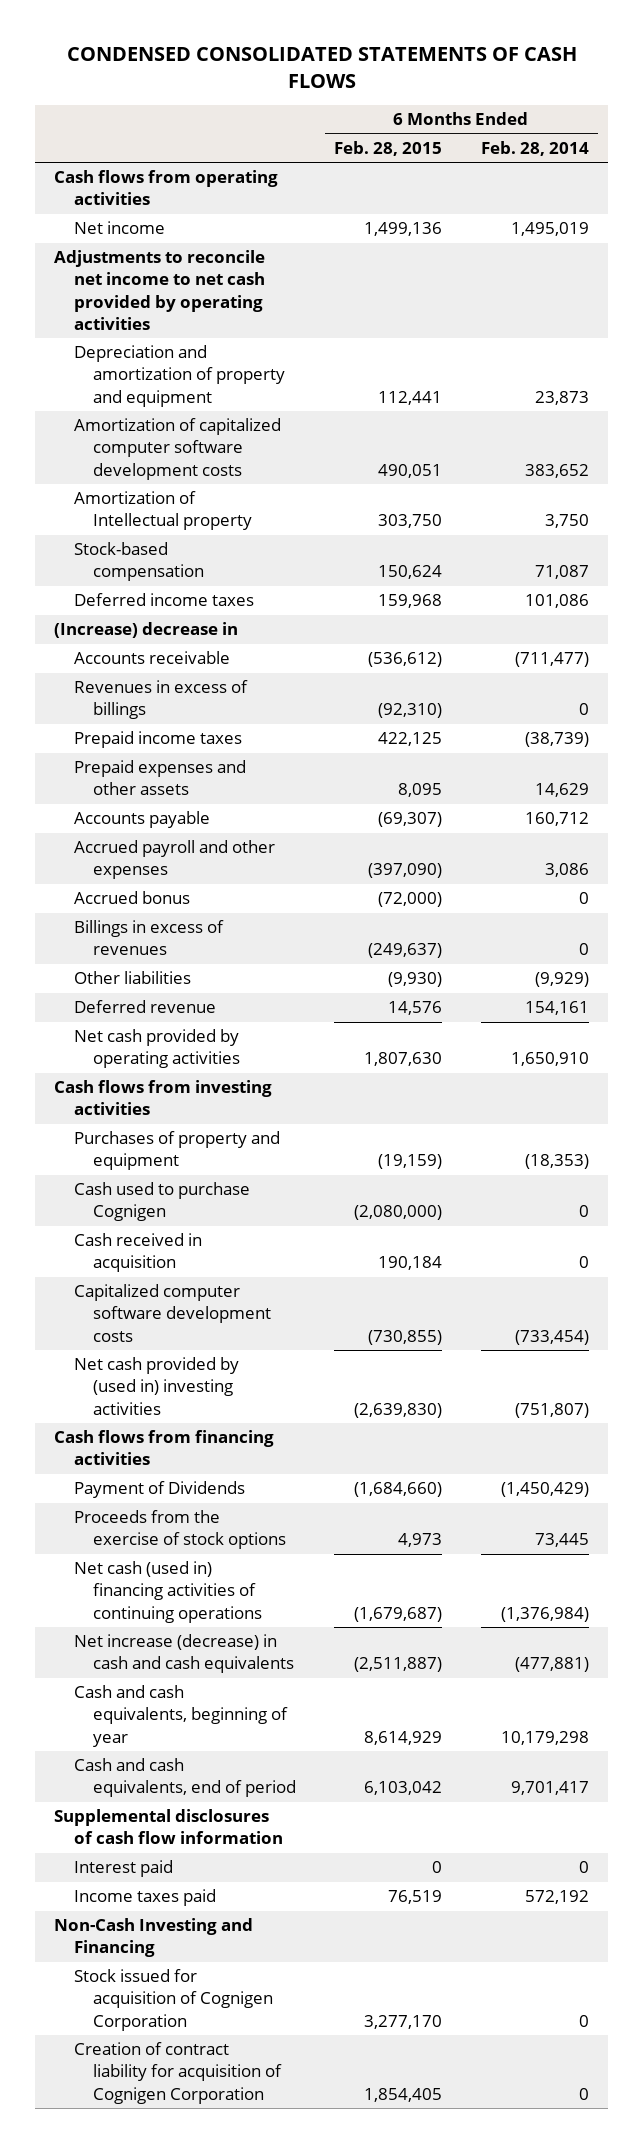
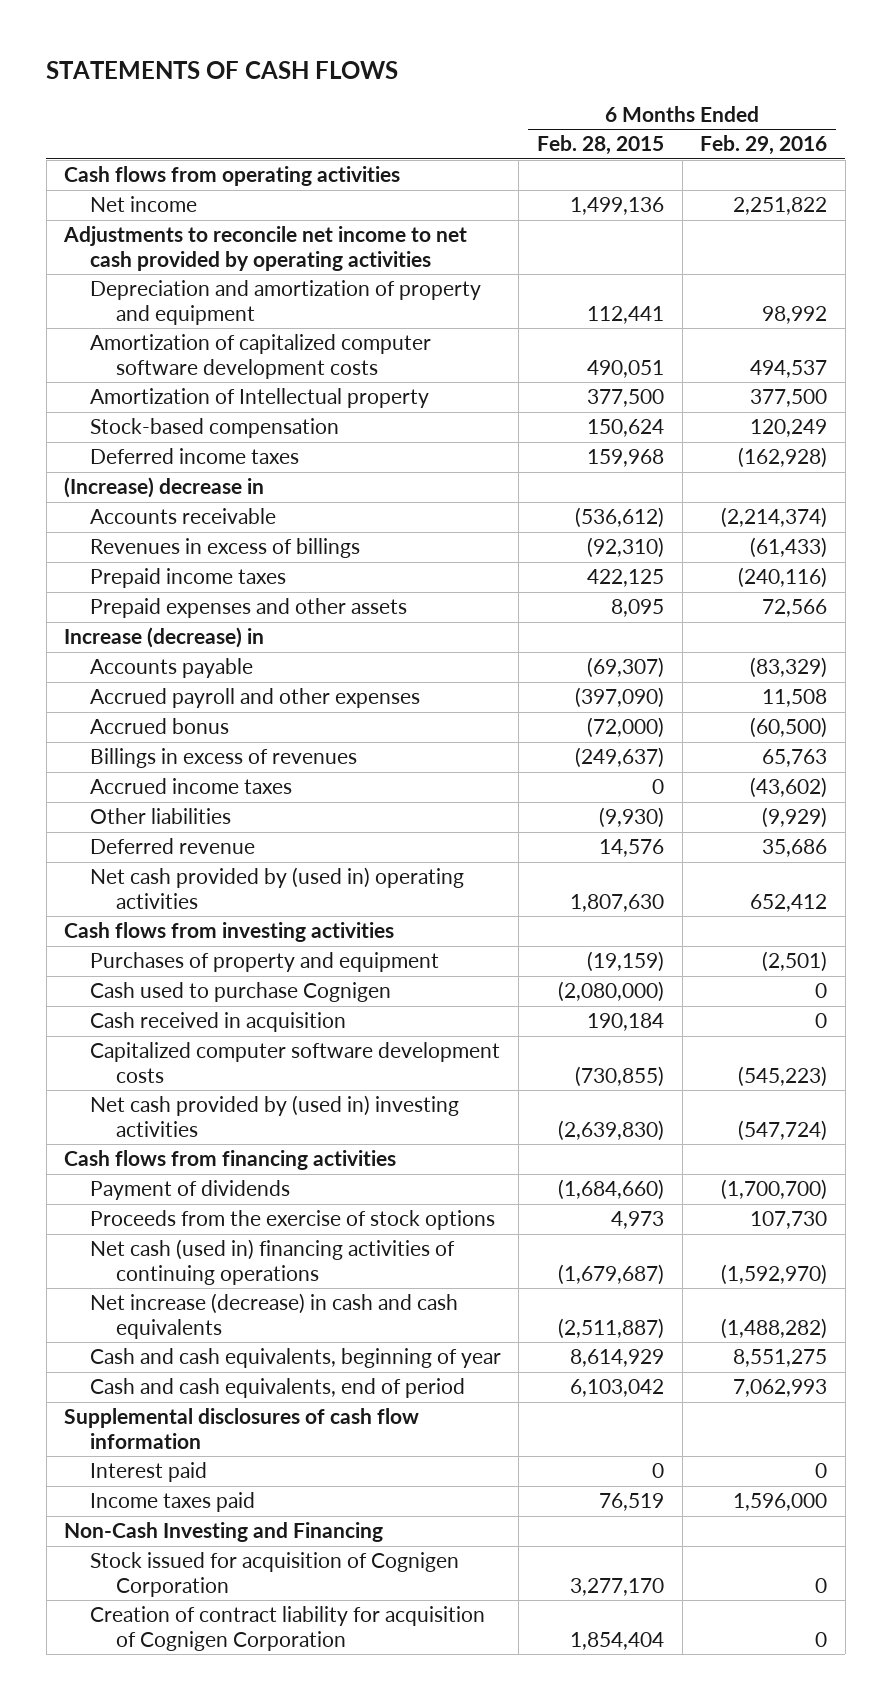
[66,47,577,88] CONDENSED CONSOLIDATED STATEMENTS OF CASH FLOWS -> [46,60,399,79] STATEMENTS OF CASH FLOWS
[480,140,589,156] Feb. 28, 2014 -> none
none -> [700,135,828,156] Feb. 29, 2016
[378,514,443,529] 303,750 -> [587,389,665,408] 377,500
none -> [64,627,265,649] Increase (decrease) in
none -> [89,778,292,795] Accrued income taxes
[73,1029,240,1069] Net cash provided by operating activities -> [89,867,464,910] Net cash provided by (used in) operating activities
[73,1481,245,1499] Payment of Dividends -> [89,1180,290,1201] Payment of dividends
[364,2087,443,2102] 1,854,405 -> [570,1632,665,1651] 1,854,404

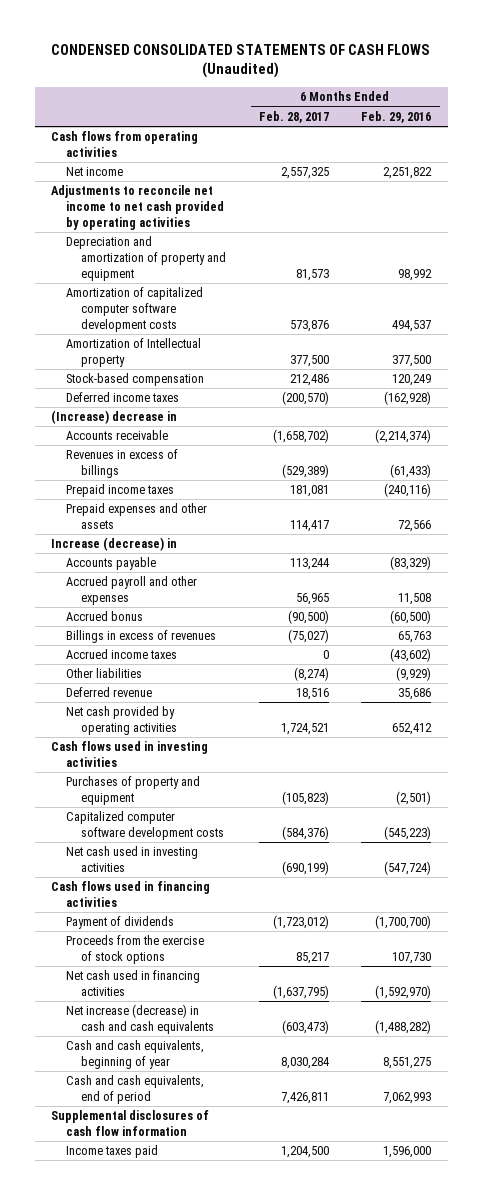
[46,60,399,79] STATEMENTS OF CASH FLOWS -> [51,43,431,79] CONDENSED CONSOLIDATED STATEMENTS OF CASH FLOWS (Unaudited)
[537,135,665,156] Feb. 28, 2015 -> none
none -> [258,110,329,123] Feb. 28, 2017
[89,867,464,910] Net cash provided by (used in) operating activities -> [66,706,178,735] Net cash provided by operating activities
[64,922,395,943] Cash flows from investing activities -> [51,741,209,767] Cash flows used in investing activities
[89,982,391,1003] Cash used to purchase Cognigen -> none
[89,1012,346,1033] Cash received in acquisition -> none
[89,1095,459,1138] Net cash provided by (used in) investing activities -> [66,846,199,872] Net cash used in investing activities
[64,1150,397,1171] Cash flows from financing activities -> [51,881,211,907] Cash flows used in financing activities
[89,1239,455,1286] Net cash (used in) financing activities of continuing operations -> [66,970,201,996] Net cash used in financing activities
[89,1462,207,1483] Interest paid -> none
[64,1522,384,1543] Non-Cash Investing and Financing -> none
[89,1552,459,1598] Stock issued for acquisition of Cognigen Corporation -> none
[89,1606,485,1652] Creation of contract liability for acquisition of Cognigen Corporation -> none

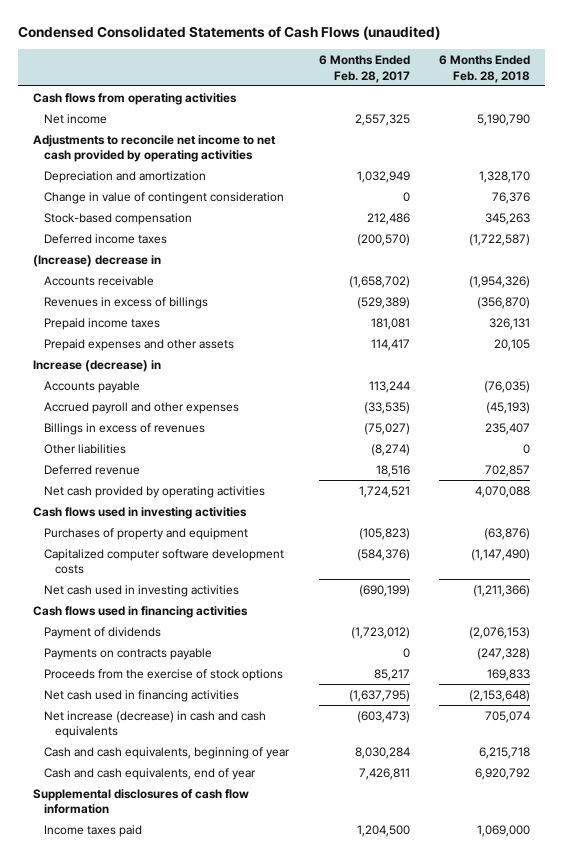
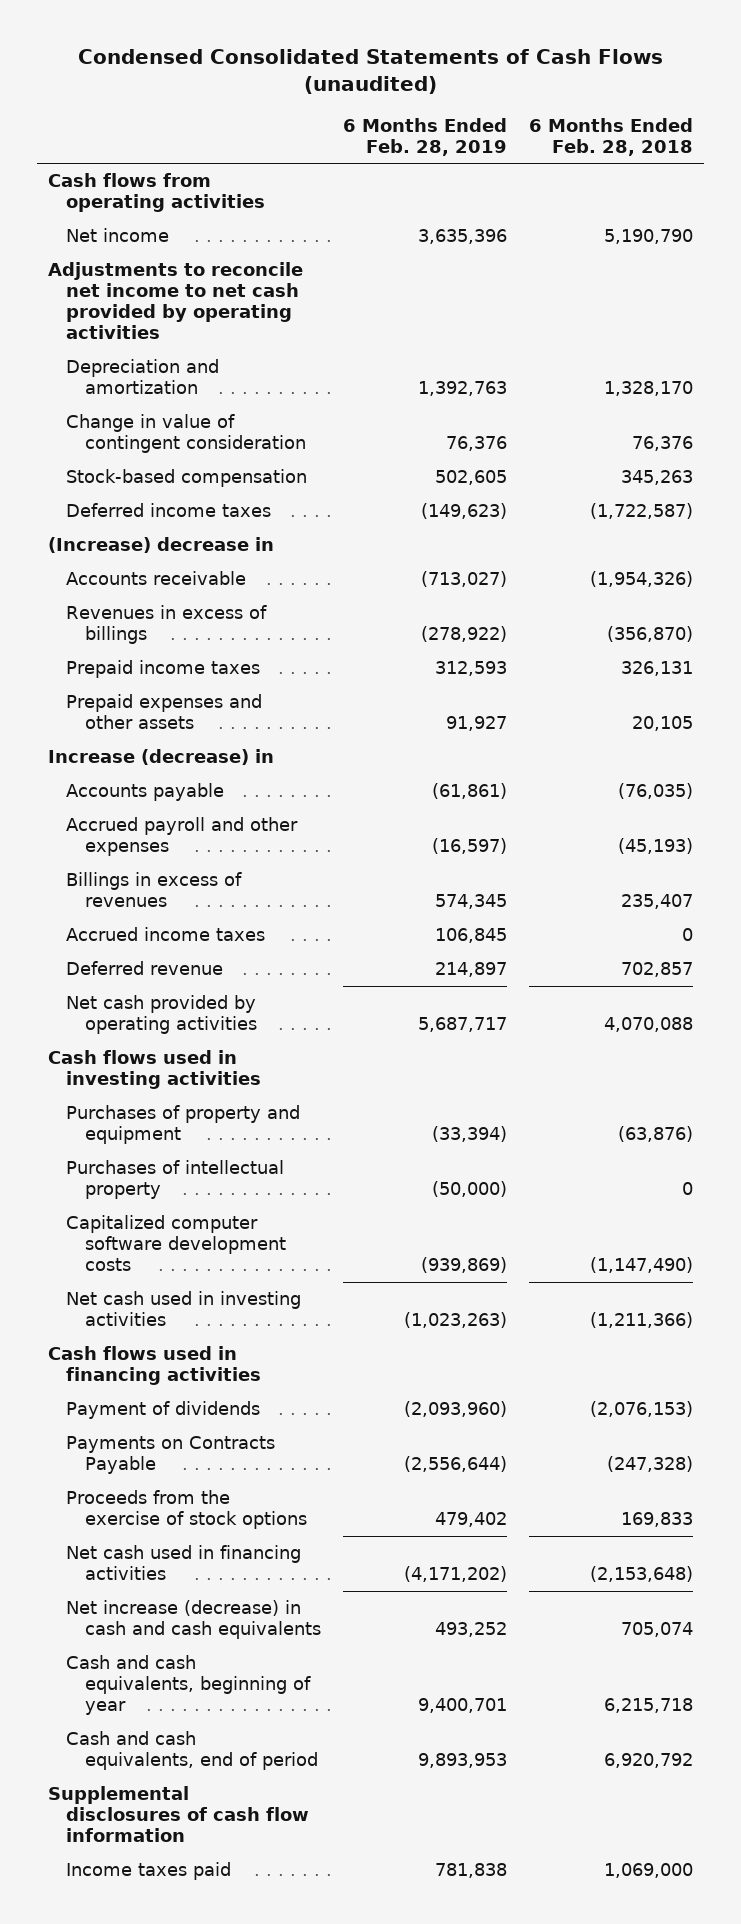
[318,55,410,83] 6 Months Ended Feb. 28, 2017 -> none
none -> [343,117,508,156] 6 Months Ended Feb. 28, 2019
[43,443,126,454] Other liabilities -> none
none -> [66,927,266,942] Accrued income taxes
none -> [66,1160,285,1200] Purchases of intellectual property
[43,647,212,660] Payments on contracts payable -> [66,1436,276,1475] Payments on Contracts Payable
[43,767,256,780] Cash and cash equivalents, end of year -> [66,1731,319,1771] Cash and cash equivalents, end of period

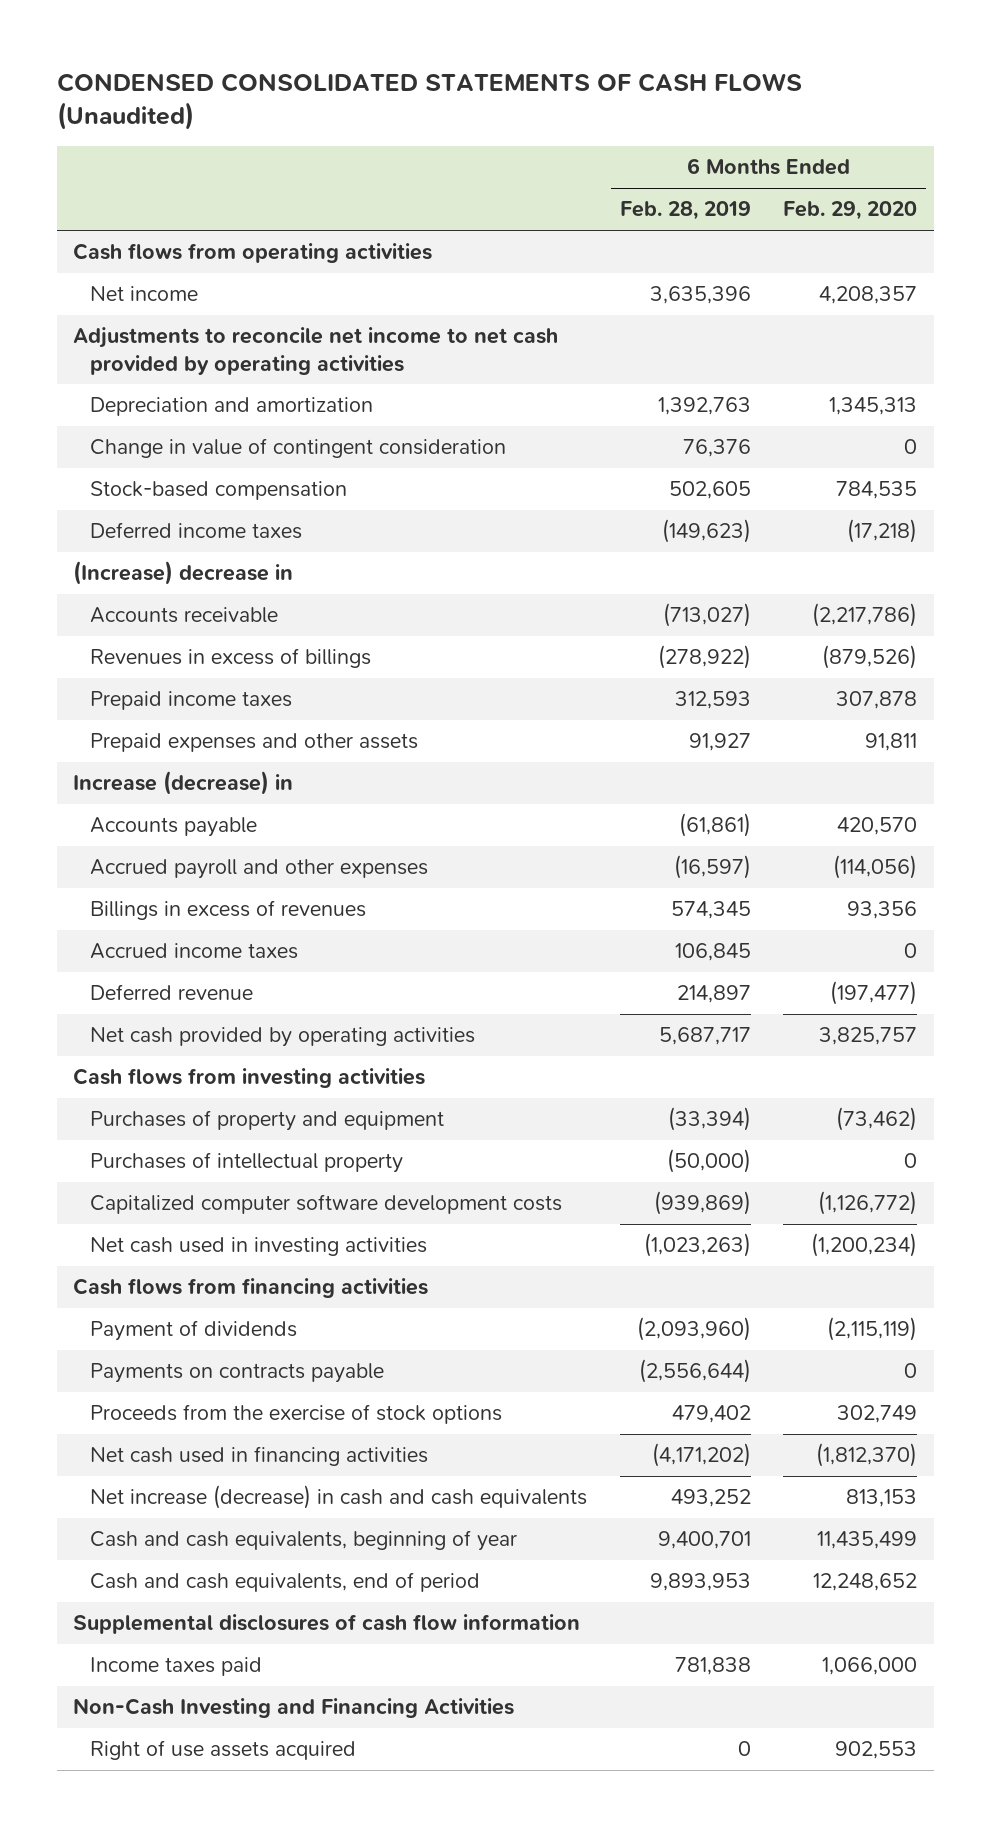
[77,48,663,94] Condensed Consolidated Statements of Cash Flows (unaudited) -> [57,72,803,131] CONDENSED CONSOLIDATED STATEMENTS OF CASH FLOWS (Unaudited)
[529,117,694,156] 6 Months Ended Feb. 28, 2018 -> none
none -> [783,201,918,221] Feb. 29, 2020
[47,1050,262,1090] Cash flows used in investing activities -> [73,1068,426,1089] Cash flows from investing activities
[47,1346,262,1386] Cash flows used in financing activities -> [73,1278,429,1299] Cash flows from financing activities
[66,1436,276,1475] Payments on Contracts Payable -> [89,1363,384,1384] Payments on contracts payable
none -> [73,1698,515,1719] Non-Cash Investing and Financing Activities
none -> [89,1740,356,1761] Right of use assets acquired

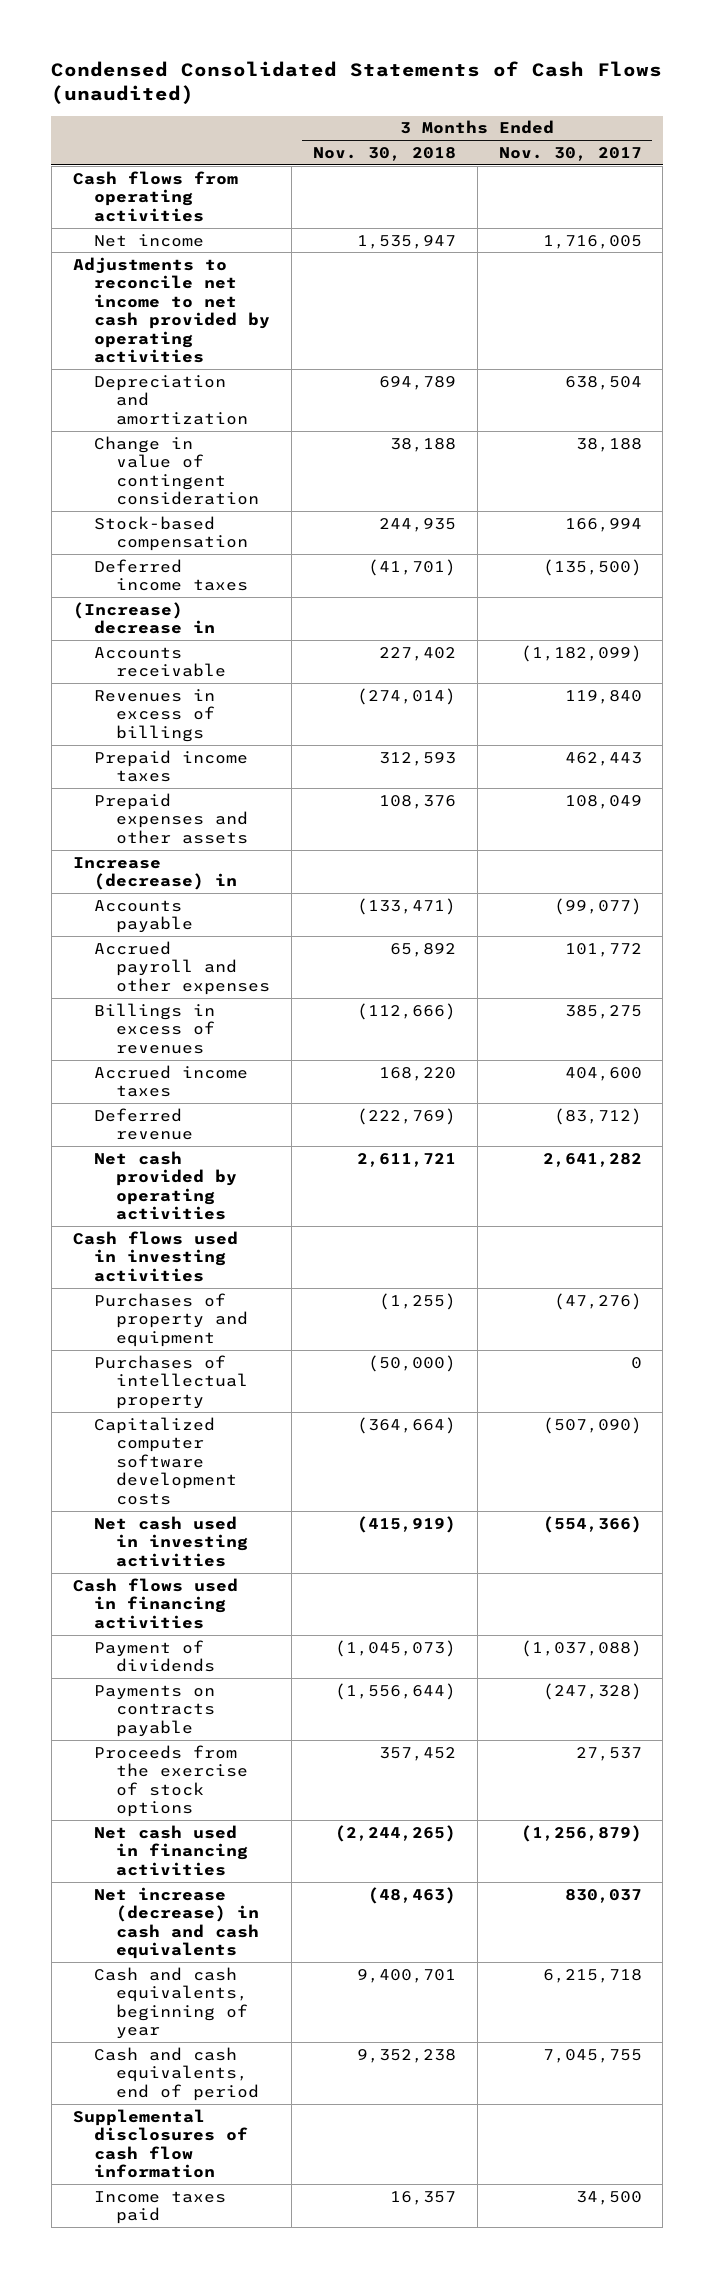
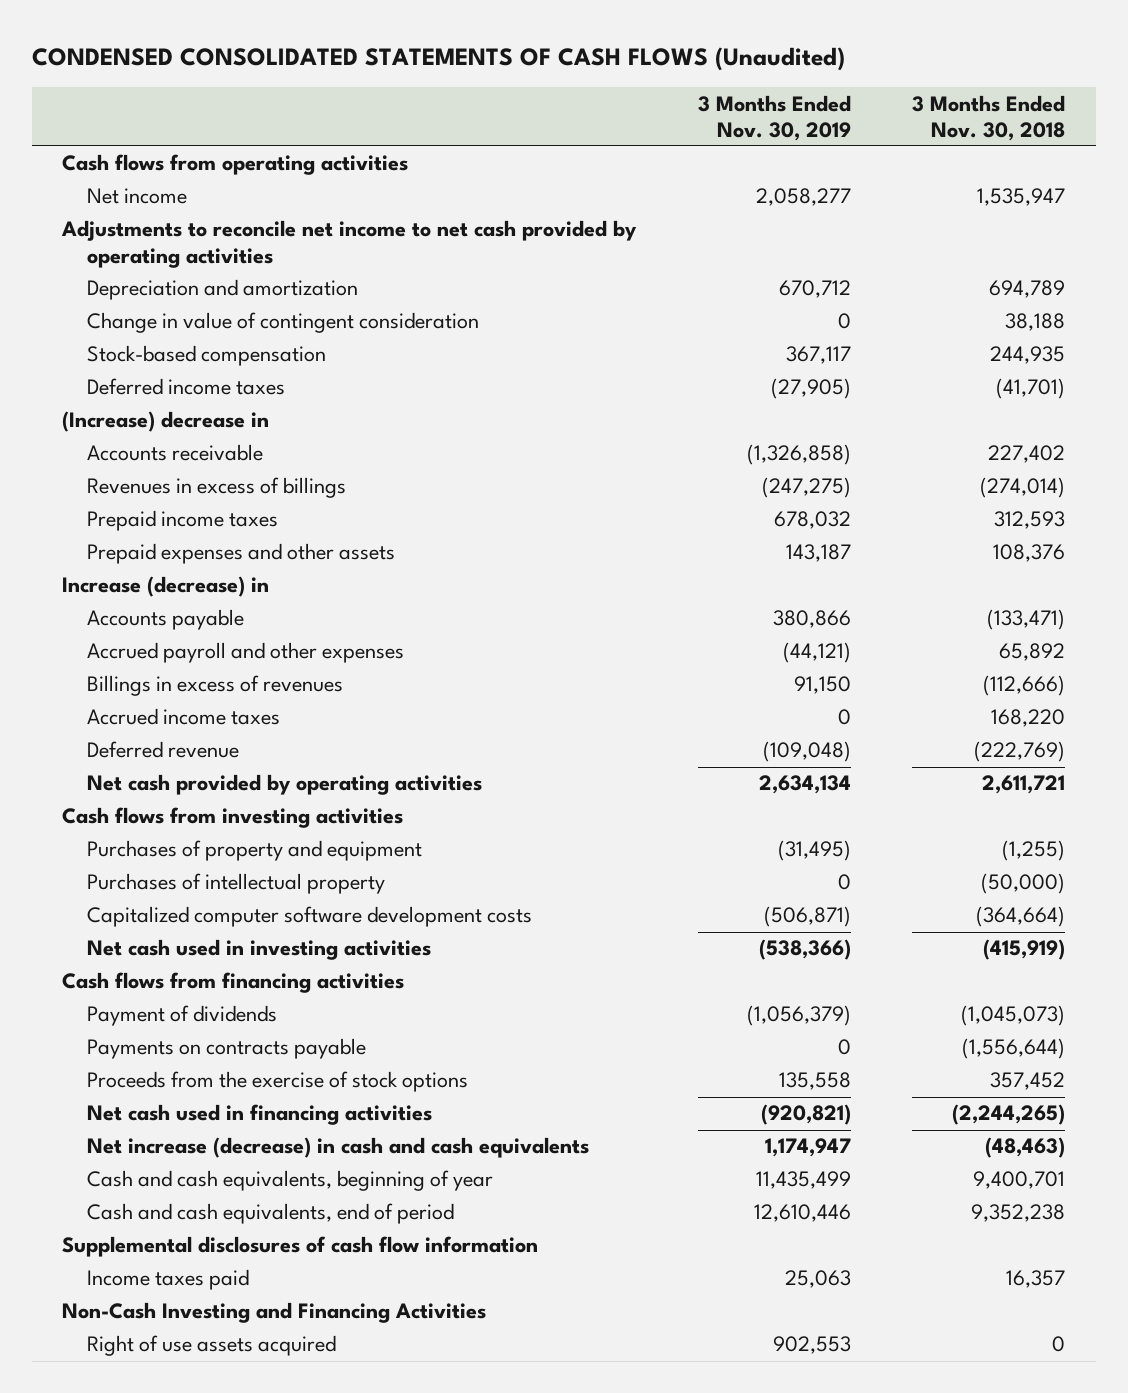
[51,60,663,104] Condensed Consolidated Statements of Cash Flows (unaudited) -> [31,47,845,72] CONDENSED CONSOLIDATED STATEMENTS OF CASH FLOWS (Unaudited)
[498,146,642,161] Nov. 30, 2017 -> none
none -> [697,94,851,141] 3 Months Ended Nov. 30, 2019
[72,1230,238,1282] Cash flows used in investing activities -> [62,807,404,829] Cash flows from investing activities
[72,1577,238,1629] Cash flows used in financing activities -> [62,972,405,994] Cash flows from financing activities
none -> [62,1302,487,1324] Non-Cash Investing and Financing Activities
none -> [87,1335,337,1357] Right of use assets acquired

